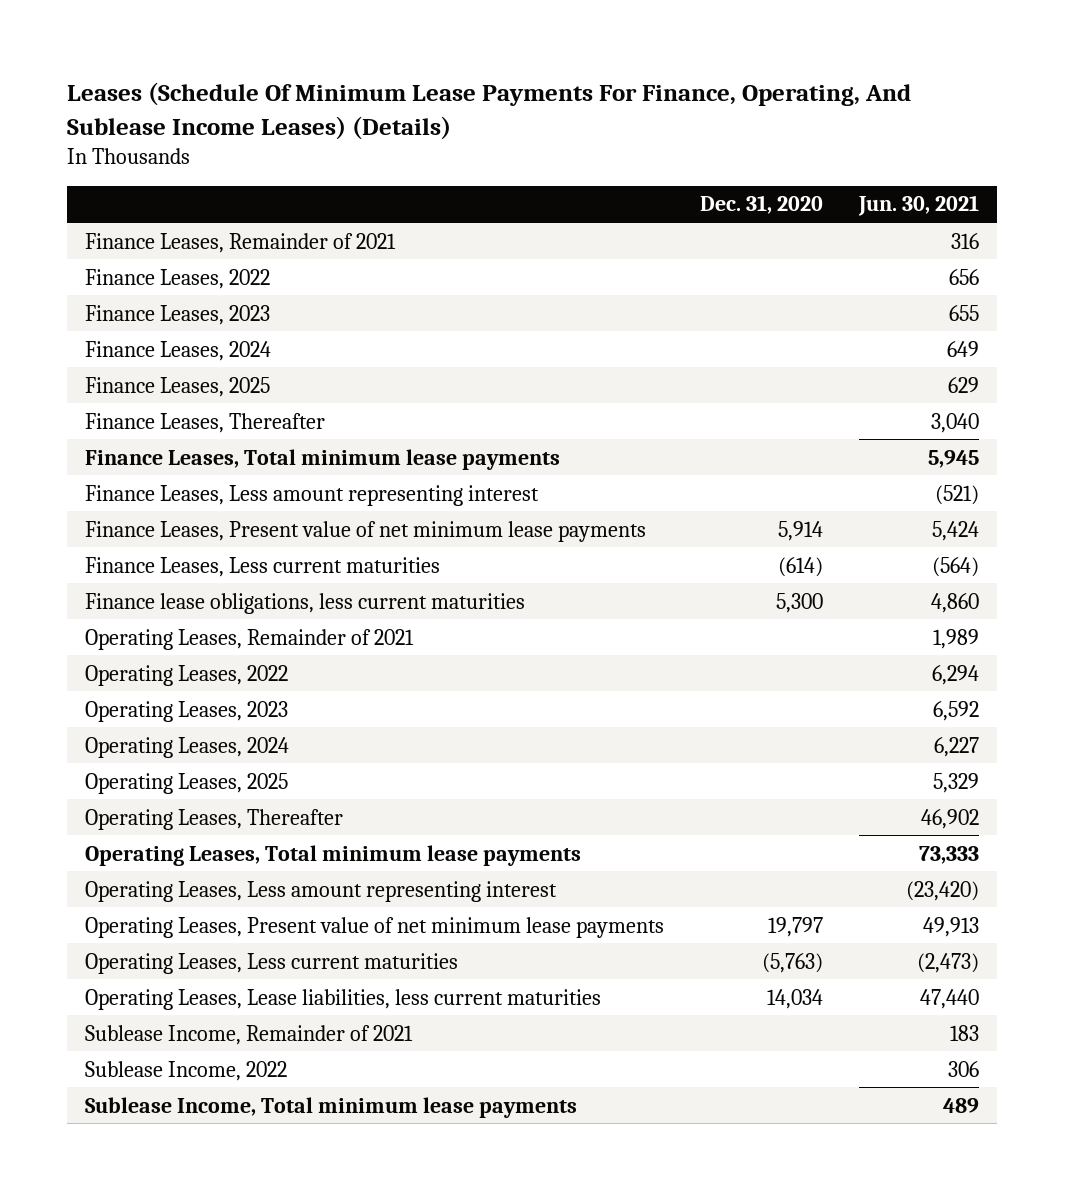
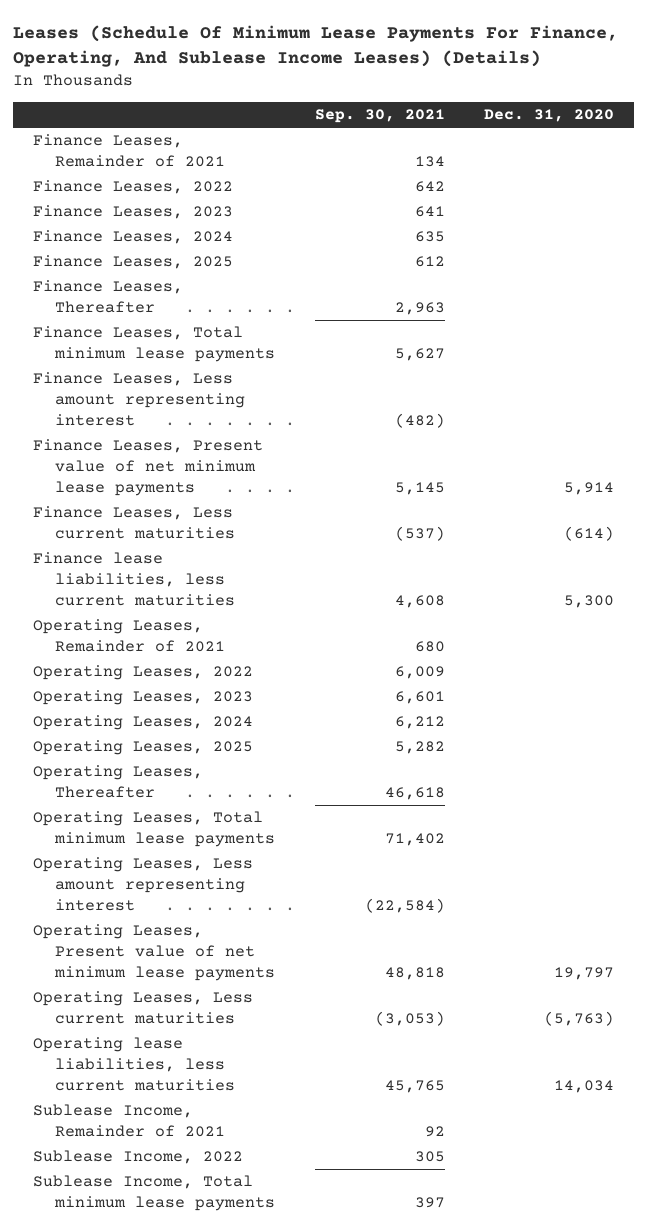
[858,195,980,217] Jun. 30, 2021 -> none
none -> [314,109,445,124] Sep. 30, 2021
[85,592,526,614] Finance lease obligations, less current maturities -> [32,552,236,607] Finance lease liabilities, less current maturities
[85,988,602,1010] Operating Leases, Lease liabilities, less current maturities -> [32,1037,236,1092] Operating lease liabilities, less current maturities

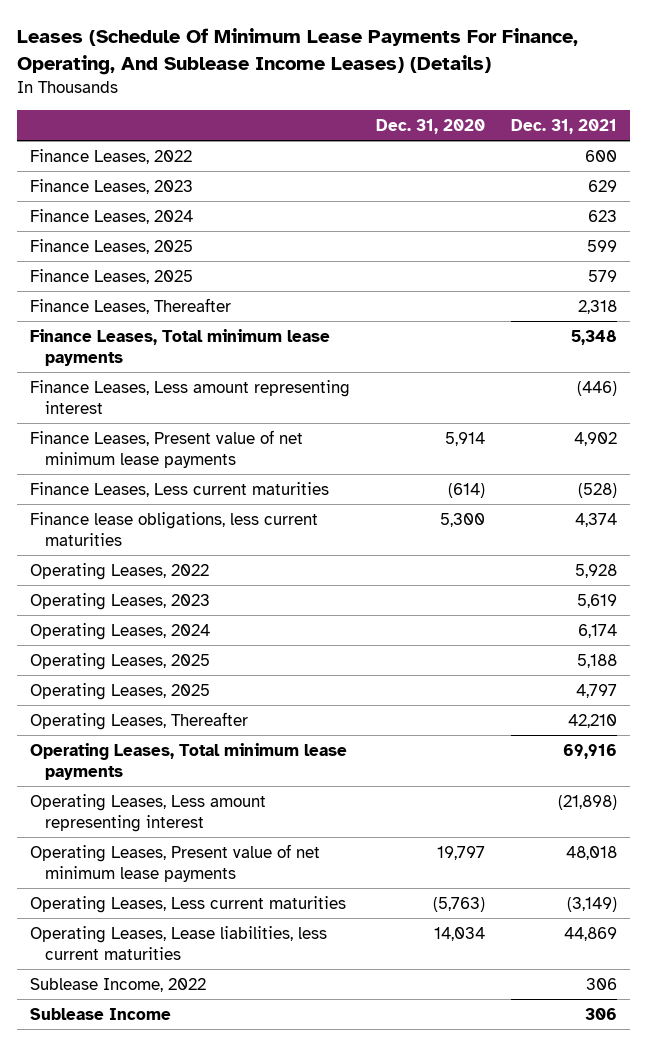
[314,109,445,124] Sep. 30, 2021 -> none
none -> [510,119,617,135] Dec. 31, 2021
[32,134,226,168] Finance Leases, Remainder of 2021 -> none
none -> [29,268,193,284] Finance Leases, 2025
[32,619,226,653] Operating Leases, Remainder of 2021 -> none
[32,552,236,607] Finance lease liabilities, less current maturities -> [29,511,318,547] Finance lease obligations, less current maturities
none -> [29,682,210,700] Operating Leases, 2025
[32,1104,226,1138] Sublease Income, Remainder of 2021 -> none
[32,1037,236,1092] Operating lease liabilities, less current maturities -> [29,925,327,961] Operating Leases, Lease liabilities, less current maturities
[32,1175,276,1212] Sublease Income, Total minimum lease payments -> none
none -> [29,1007,171,1020] Sublease Income

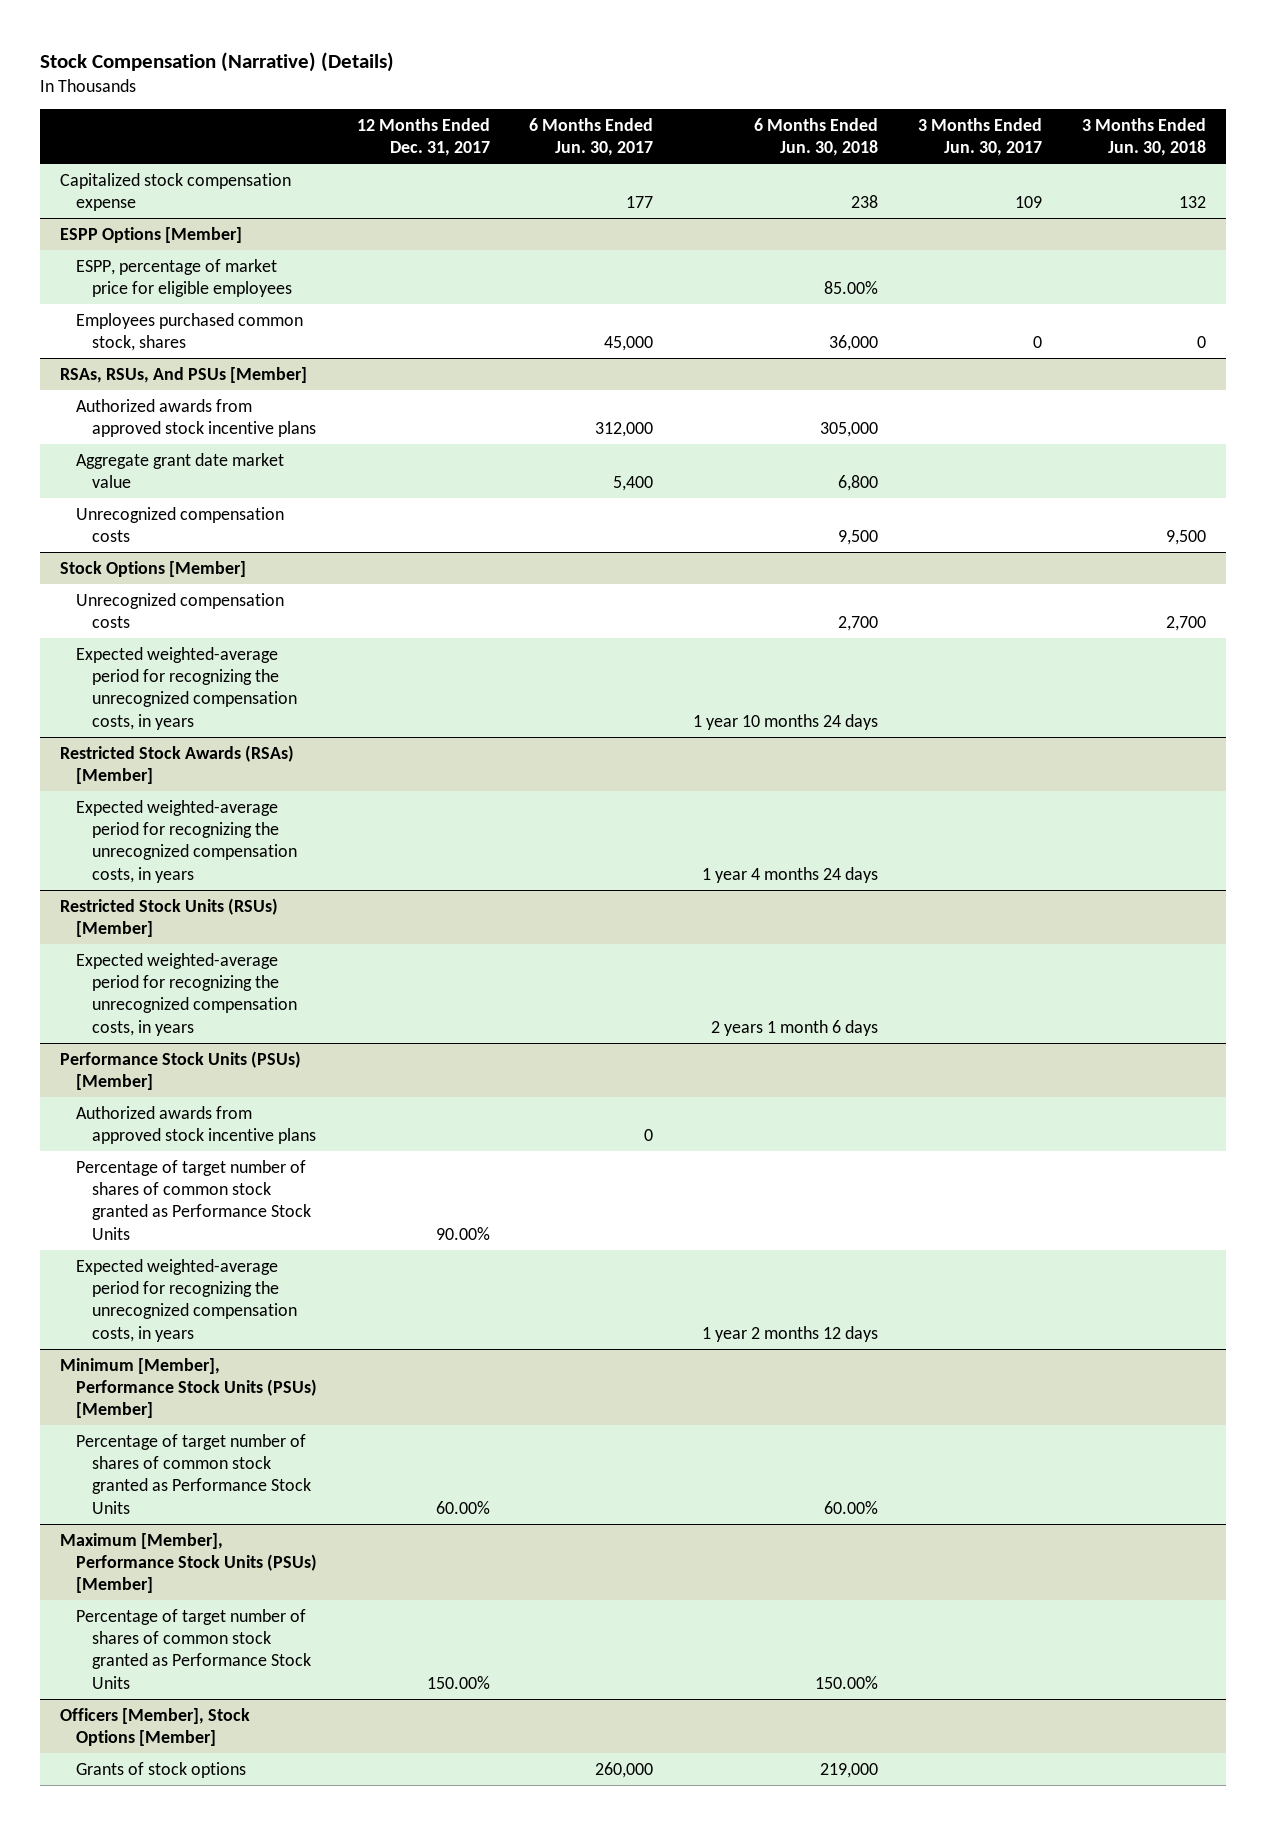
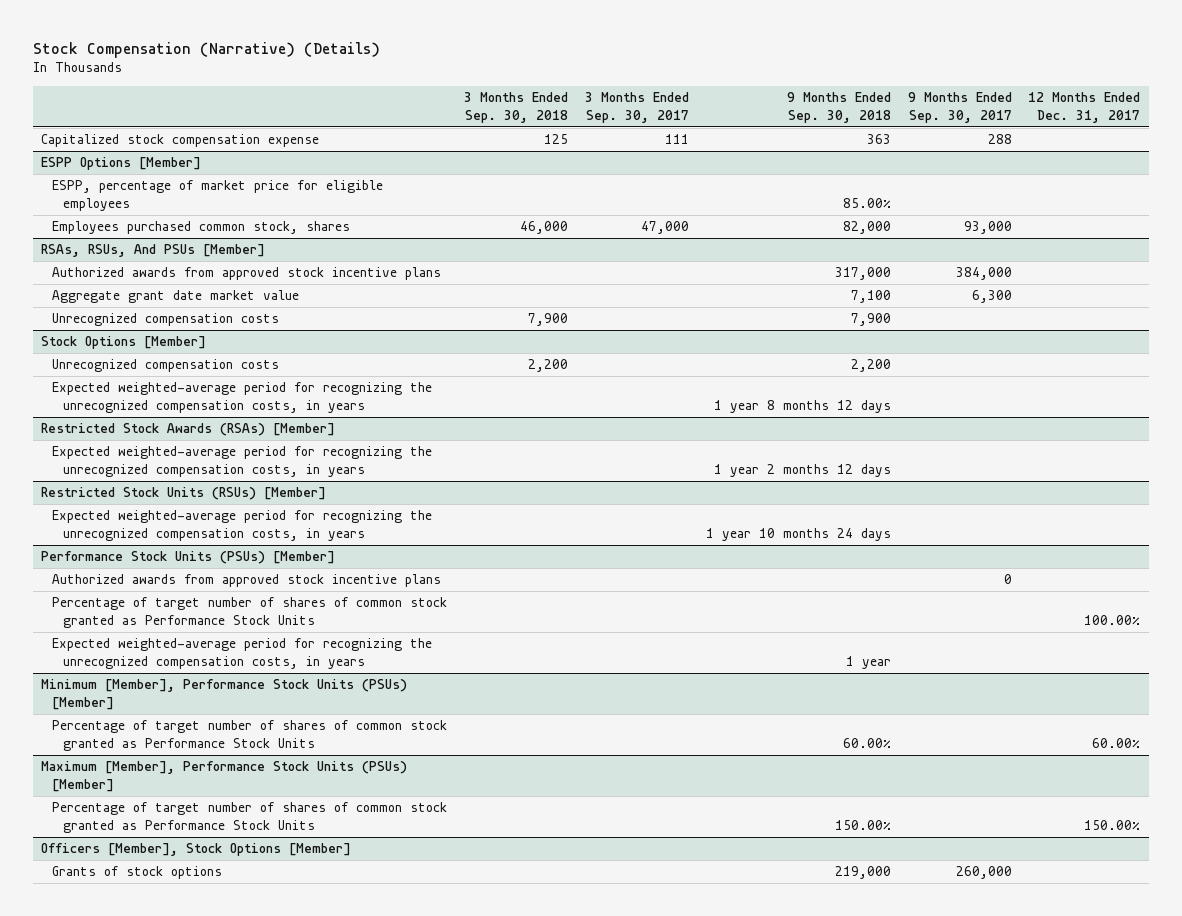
[529,117,654,157] 6 Months Ended Jun. 30, 2017 -> none
[754,117,879,157] 6 Months Ended Jun. 30, 2018 -> none
[918,117,1043,157] 3 Months Ended Jun. 30, 2017 -> none
[1081,117,1206,157] 3 Months Ended Jun. 30, 2018 -> none
none -> [464,92,569,123] 3 Months Ended Sep. 30, 2018
none -> [584,92,689,123] 3 Months Ended Sep. 30, 2017
none -> [786,92,891,123] 9 Months Ended Sep. 30, 2018
none -> [907,92,1012,123] 9 Months Ended Sep. 30, 2017
[435,1226,490,1240] 90.00% -> [1084,614,1141,625] 100.00%

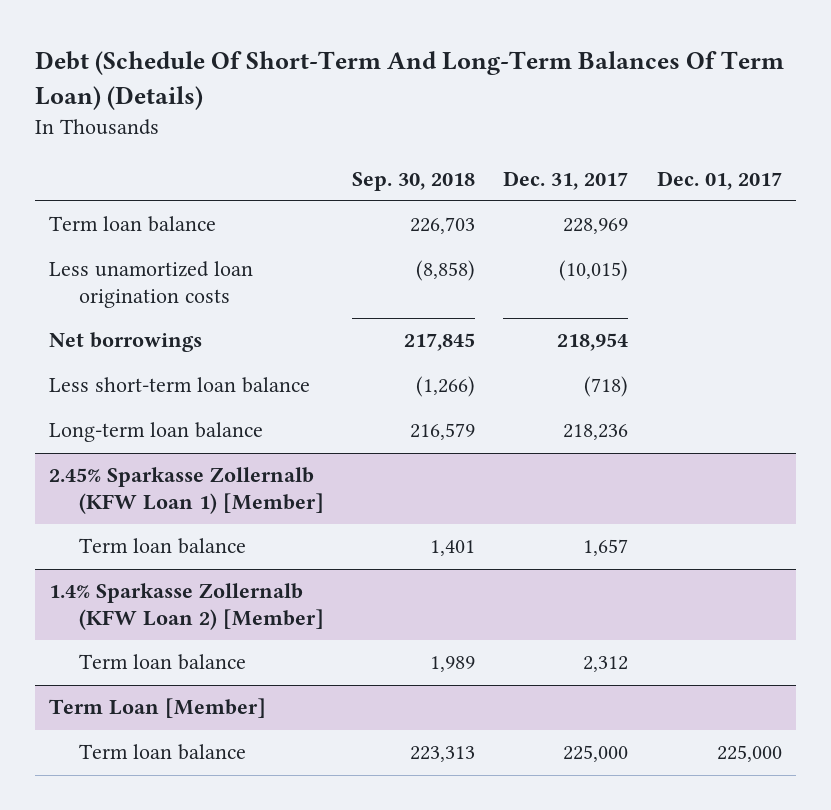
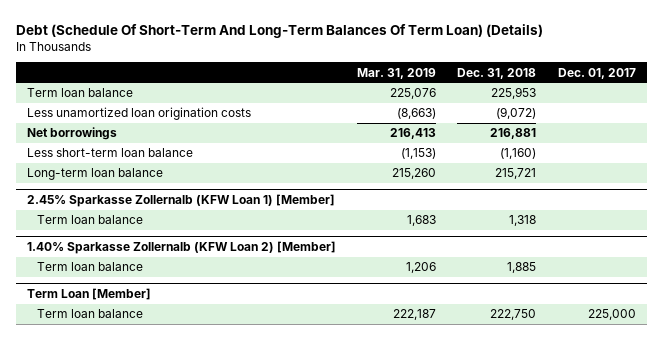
[351,171,475,191] Sep. 30, 2018 -> none
[503,170,629,190] Dec. 31, 2017 -> none
none -> [357,67,437,79] Mar. 31, 2019
none -> [457,67,537,79] Dec. 31, 2018
[48,583,324,631] 1.4% Sparkasse Zollernalb (KFW Loan 2) [Member] -> [26,241,336,255] 1.40% Sparkasse Zollernalb (KFW Loan 2) [Member]

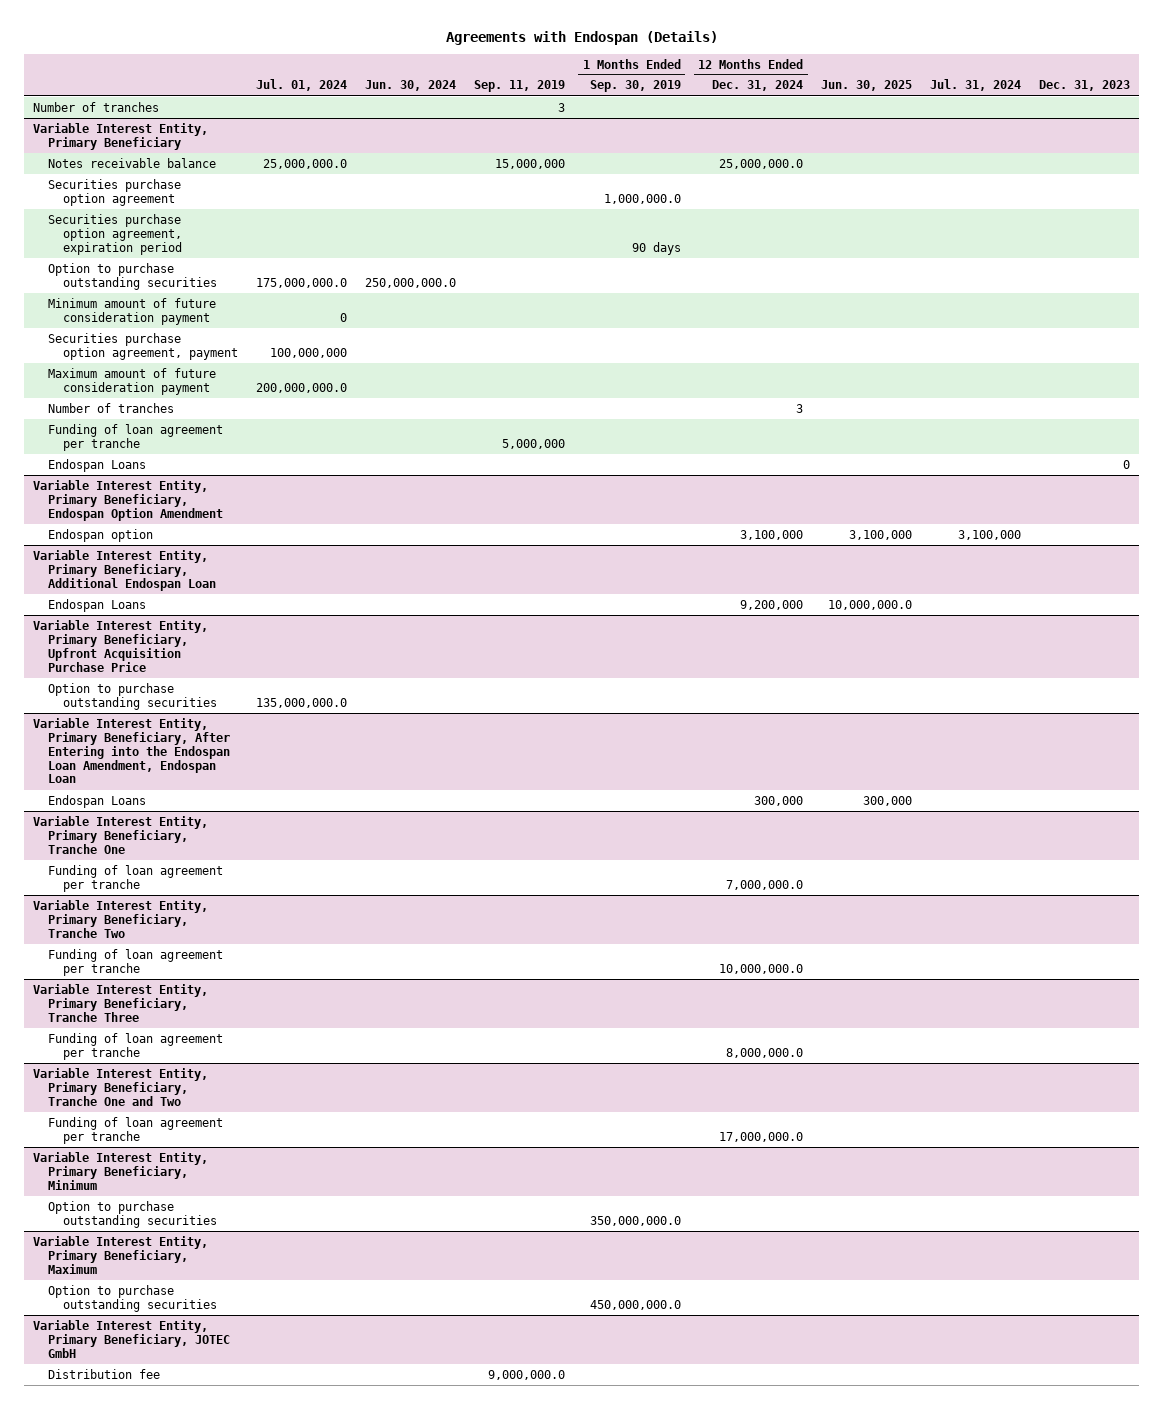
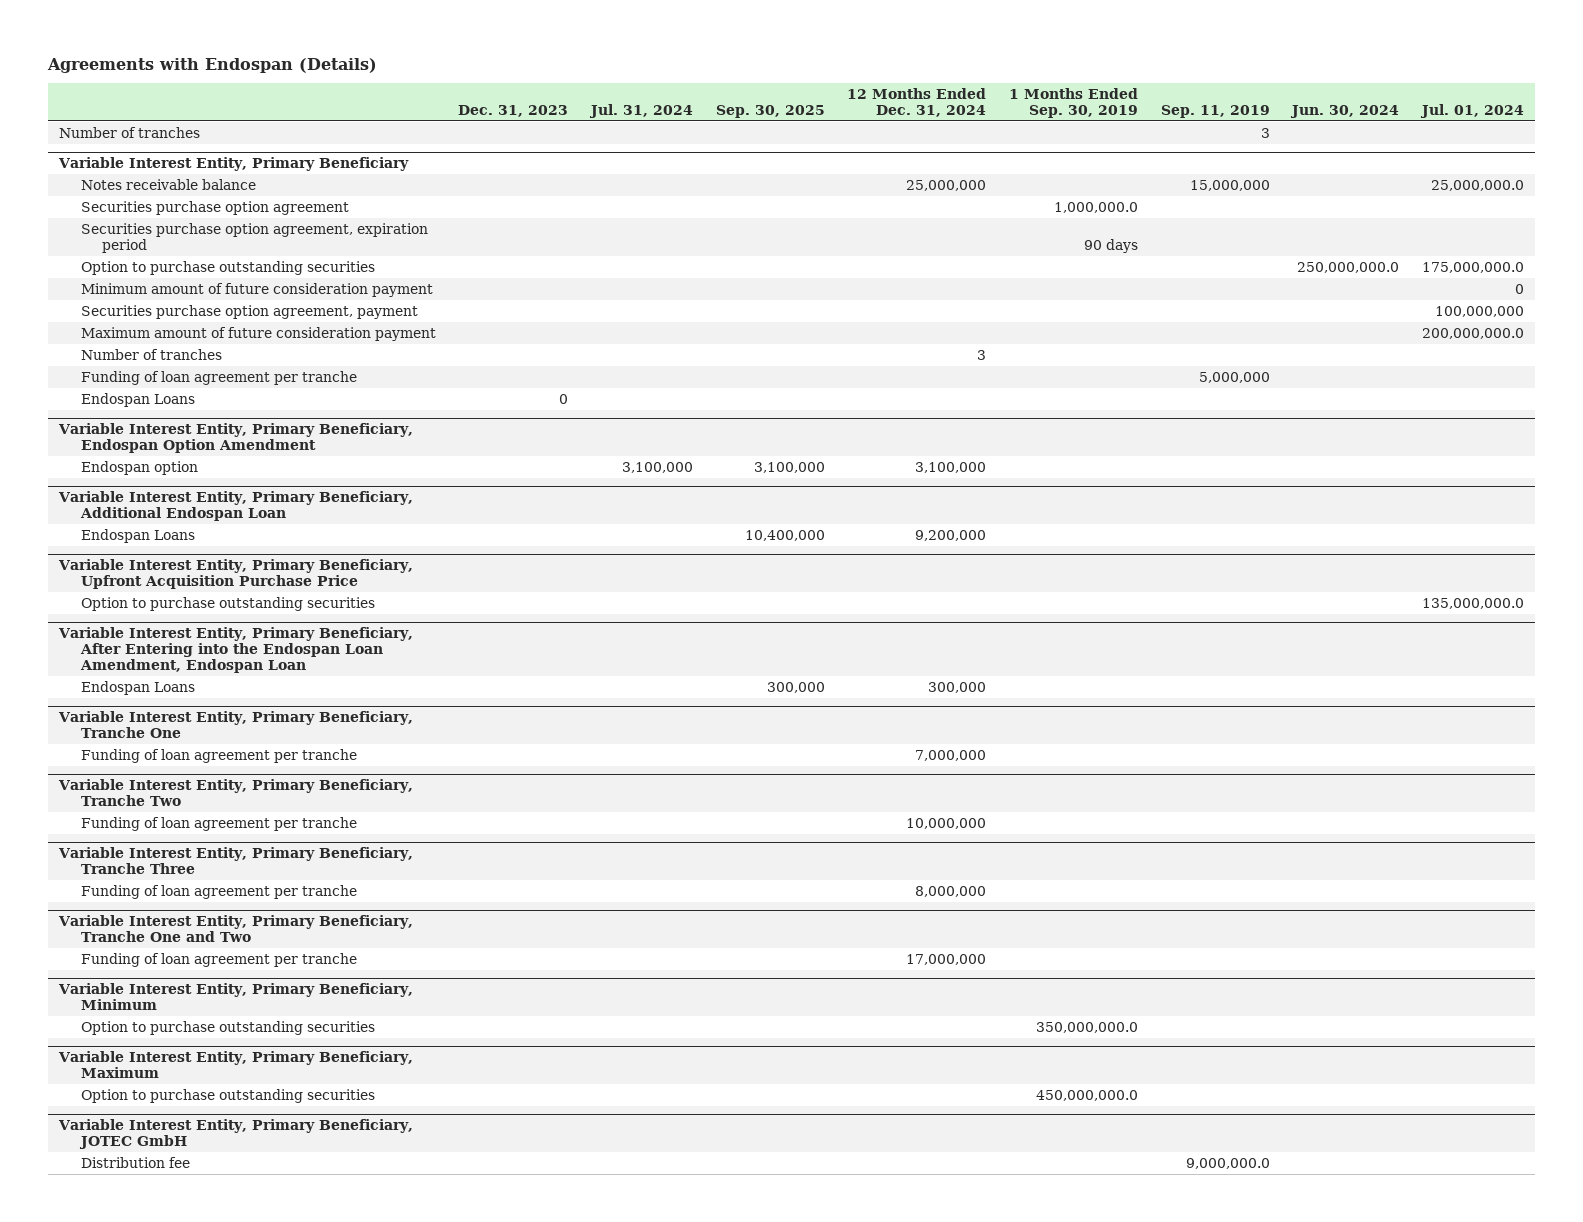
[821,80,913,92] Jun. 30, 2025 -> none
none -> [715,105,825,119] Sep. 30, 2025
[719,158,804,169] 25,000,000.0 -> [906,179,987,191] 25,000,000
[726,879,804,890] 7,000,000.0 -> [915,749,987,761] 7,000,000
[719,963,804,974] 10,000,000.0 -> [906,817,987,829] 10,000,000
[726,1047,804,1058] 8,000,000.0 -> [915,885,987,897] 8,000,000
[719,1131,804,1142] 17,000,000.0 -> [906,953,987,965] 17,000,000

